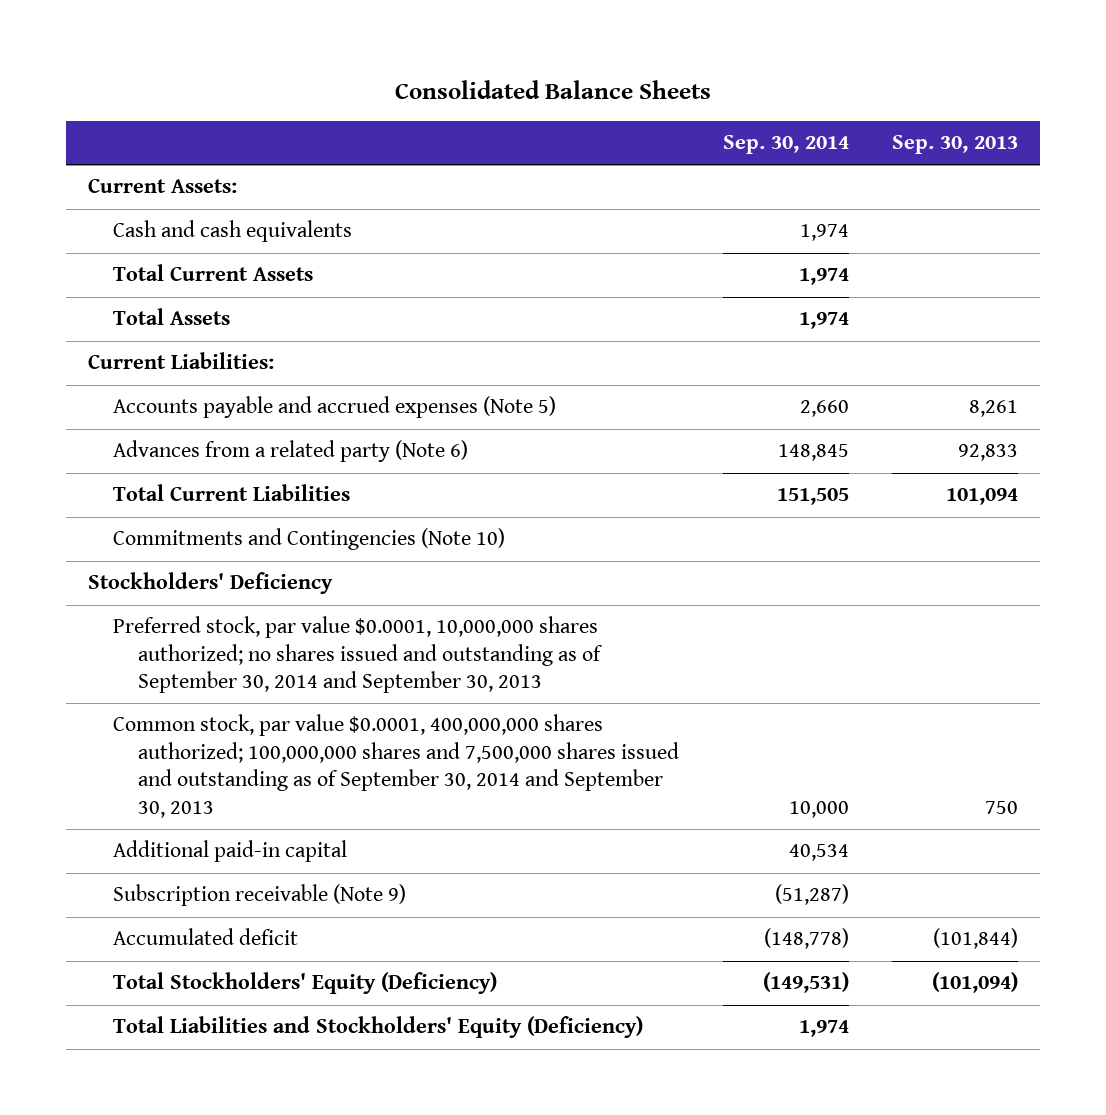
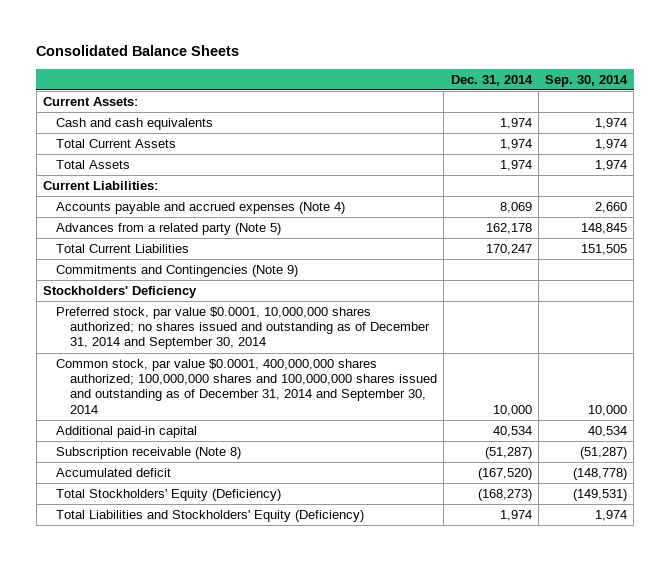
[892,134,1019,154] Sep. 30, 2013 -> none
none -> [450,74,533,86] Dec. 31, 2014
[112,396,556,419] Accounts payable and accrued expenses (Note 5) -> [56,202,346,215] Accounts payable and accrued expenses (Note 4)
[112,440,468,463] Advances from a related party (Note 6) -> [56,223,282,236] Advances from a related party (Note 5)
[112,528,505,551] Commitments and Contingencies (Note 10) -> [56,265,299,278] Commitments and Contingencies (Note 9)
[112,616,604,694] Preferred stock, par value $0.0001, 10,000,000 shares authorized; no shares issued and outstanding as of September 30, 2014 and September 30, 2013 -> [56,307,431,350] Preferred stock, par value $0.0001, 10,000,000 shares authorized; no shares issued and outstanding as of December 31, 2014 and September 30, 2014
[112,714,680,818] Common stock, par value $0.0001, 400,000,000 shares authorized; 100,000,000 shares and 7,500,000 shares issued and outstanding as of September 30, 2014 and September 30, 2013 -> [56,359,438,414] Common stock, par value $0.0001, 400,000,000 shares authorized; 100,000,000 shares and 100,000,000 shares issued and outstanding as of December 31, 2014 and September 30, 2014
[112,884,406,907] Subscription receivable (Note 9) -> [56,447,242,460] Subscription receivable (Note 8)

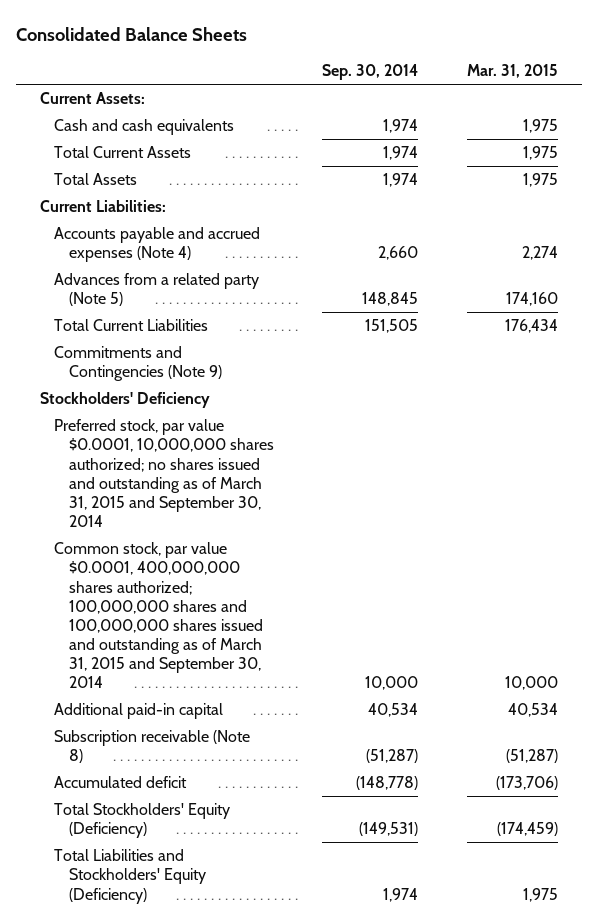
[450,74,533,86] Dec. 31, 2014 -> none
none -> [466,64,558,79] Mar. 31, 2015
[56,307,431,350] Preferred stock, par value $0.0001, 10,000,000 shares authorized; no shares issued and outstanding as of December 31, 2014 and September 30, 2014 -> [54,419,274,528] Preferred stock, par value $0.0001, 10,000,000 shares authorized; no shares issued and outstanding as of March 31, 2015 and September 30, 2014
[56,359,438,414] Common stock, par value $0.0001, 400,000,000 shares authorized; 100,000,000 shares and 100,000,000 shares issued and outstanding as of December 31, 2014 and September 30, 2014 -> [54,542,263,689] Common stock, par value $0.0001, 400,000,000 shares authorized; 100,000,000 shares and 100,000,000 shares issued and outstanding as of March 31, 2015 and September 30, 2014

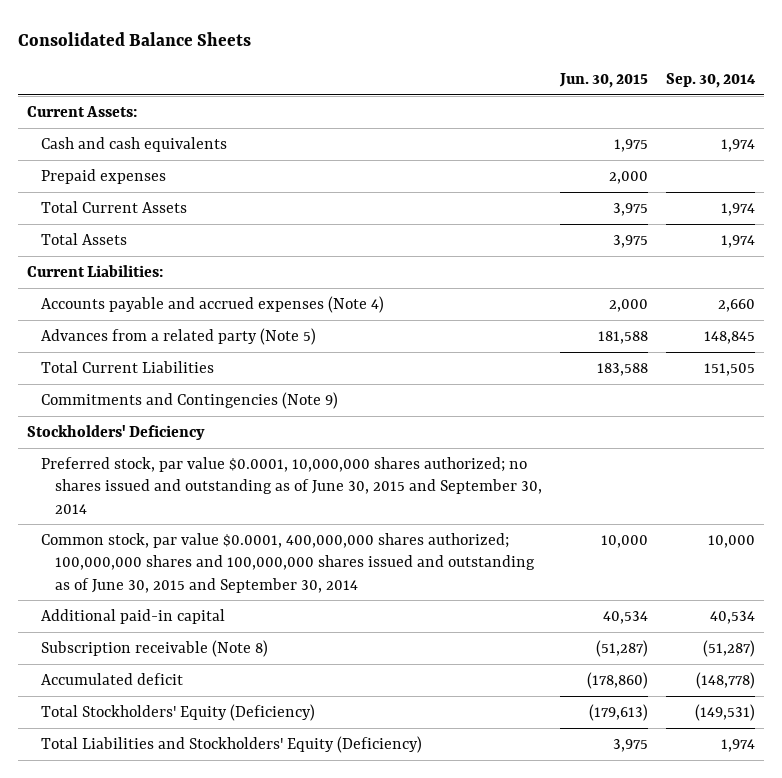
[466,64,558,79] Mar. 31, 2015 -> none
none -> [559,72,649,88] Jun. 30, 2015
none -> [41,168,167,184] Prepaid expenses
[54,419,274,528] Preferred stock, par value $0.0001, 10,000,000 shares authorized; no shares issued and outstanding as of March 31, 2015 and September 30, 2014 -> [41,456,543,514] Preferred stock, par value $0.0001, 10,000,000 shares authorized; no shares issued and outstanding as of June 30, 2015 and September 30, 2014
[54,542,263,689] Common stock, par value $0.0001, 400,000,000 shares authorized; 100,000,000 shares and 100,000,000 shares issued and outstanding as of March 31, 2015 and September 30, 2014 -> [41,532,536,593] Common stock, par value $0.0001, 400,000,000 shares authorized; 100,000,000 shares and 100,000,000 shares issued and outstanding as of June 30, 2015 and September 30, 2014

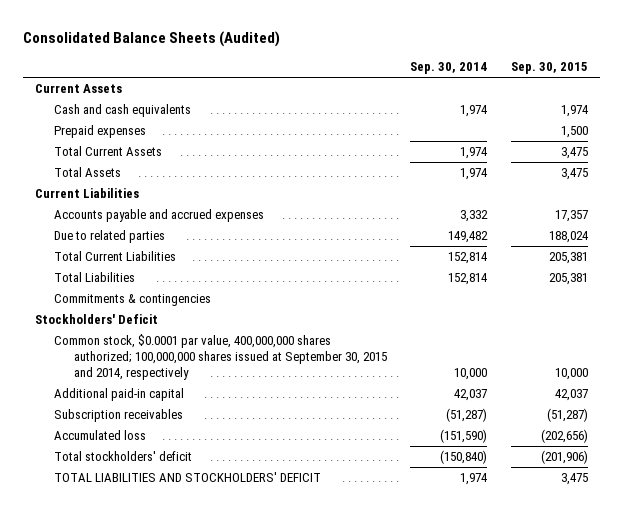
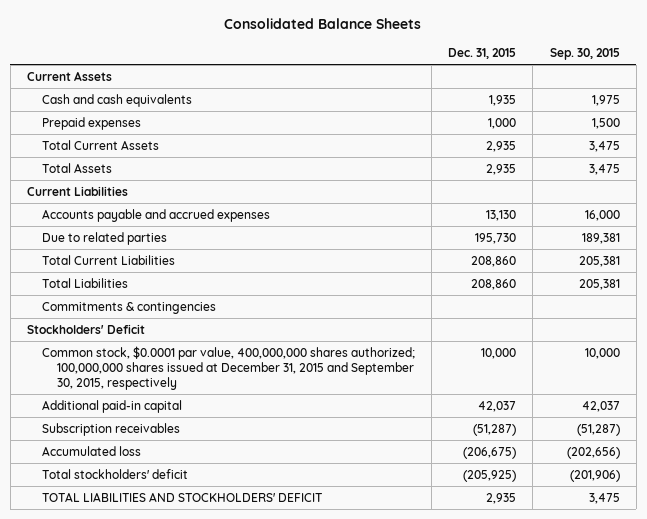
[22,31,280,48] Consolidated Balance Sheets (Audited) -> [224,18,422,30] Consolidated Balance Sheets
[410,62,488,75] Sep. 30, 2014 -> none
none -> [448,48,517,60] Dec. 31, 2015
[560,105,589,118] 1,974 -> [591,94,620,106] 1,975
[554,210,588,223] 17,357 -> [584,209,620,221] 16,000
[548,231,589,244] 188,024 -> [581,232,620,244] 189,381
[54,334,387,380] Common stock, $0.0001 par value, 400,000,000 shares authorized; 100,000,000 shares issued at September 30, 2015 and 2014, respectively -> [41,345,415,390] Common stock, $0.0001 par value, 400,000,000 shares authorized; 100,000,000 shares issued at December 31, 2015 and September 30, 2015, respectively

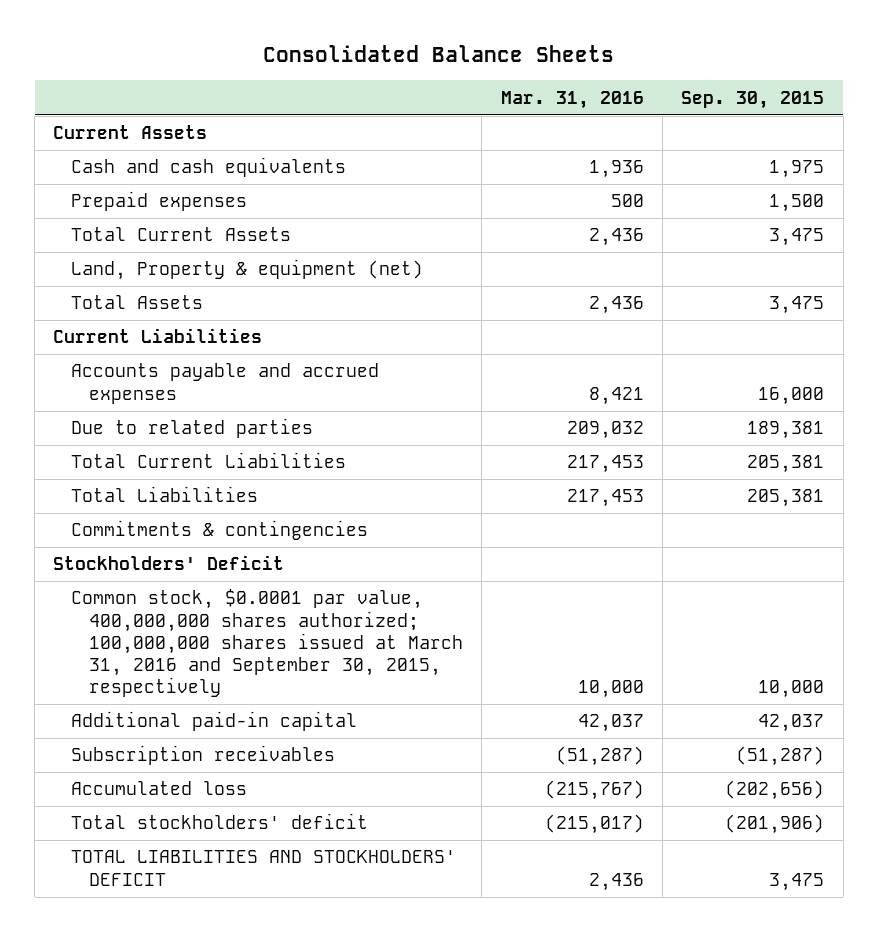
[448,48,517,60] Dec. 31, 2015 -> none
none -> [500,90,644,109] Mar. 31, 2016
none -> [71,259,424,281] Land, Property & equipment (net)
[41,345,415,390] Common stock, $0.0001 par value, 400,000,000 shares authorized; 100,000,000 shares issued at December 31, 2015 and September 30, 2015, respectively -> [71,589,463,698] Common stock, $0.0001 par value, 400,000,000 shares authorized; 100,000,000 shares issued at March 31, 2016 and September 30, 2015, respectively

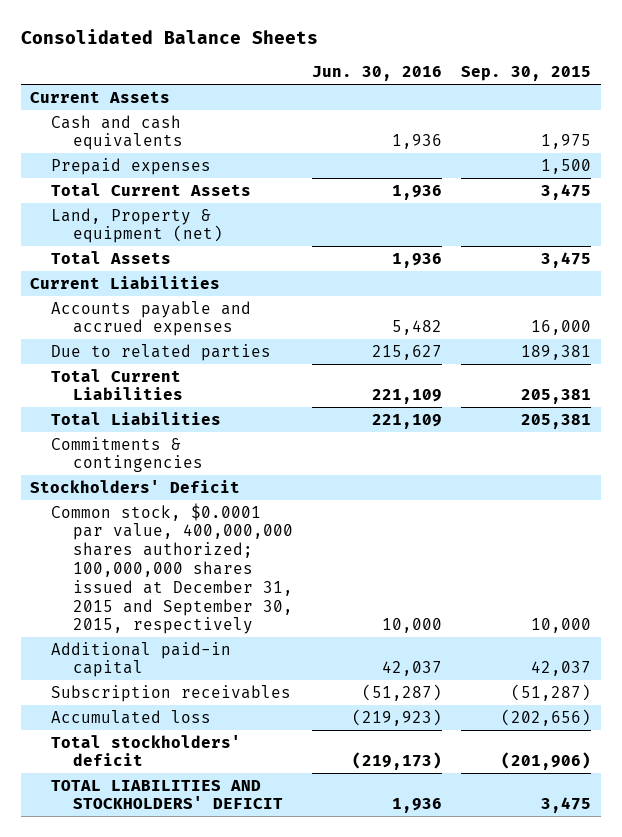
[500,90,644,109] Mar. 31, 2016 -> none
none -> [311,66,442,82] Jun. 30, 2016
[71,589,463,698] Common stock, $0.0001 par value, 400,000,000 shares authorized; 100,000,000 shares issued at March 31, 2016 and September 30, 2015, respectively -> [51,502,293,635] Common stock, $0.0001 par value, 400,000,000 shares authorized; 100,000,000 shares issued at December 31, 2015 and September 30, 2015, respectively

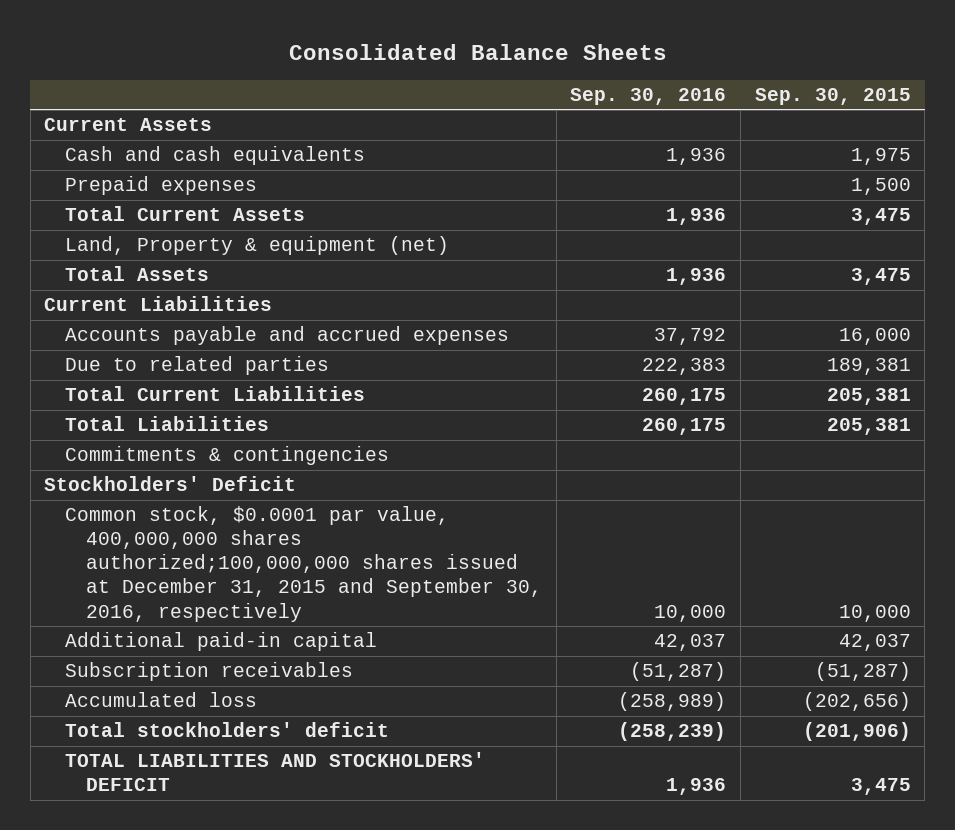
[311,66,442,82] Jun. 30, 2016 -> none
none -> [570,87,727,105] Sep. 30, 2016
[51,502,293,635] Common stock, $0.0001 par value, 400,000,000 shares authorized; 100,000,000 shares issued at December 31, 2015 and September 30, 2015, respectively -> [65,506,543,622] Common stock, $0.0001 par value, 400,000,000 shares authorized;100,000,000 shares issued at December 31, 2015 and September 30, 2016, respectively

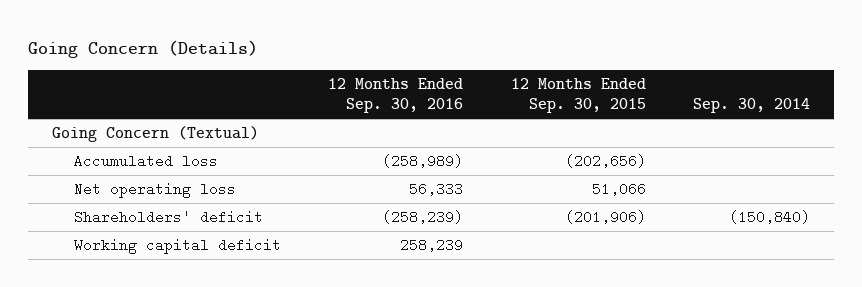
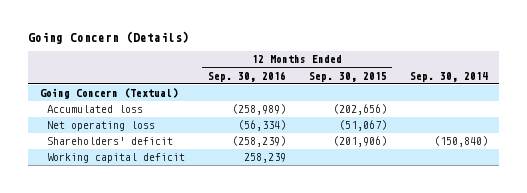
[409,181,464,196] 56,333 -> [237,120,286,132] (56,334)
[591,181,646,196] 51,066 -> [338,120,387,132] (51,067)

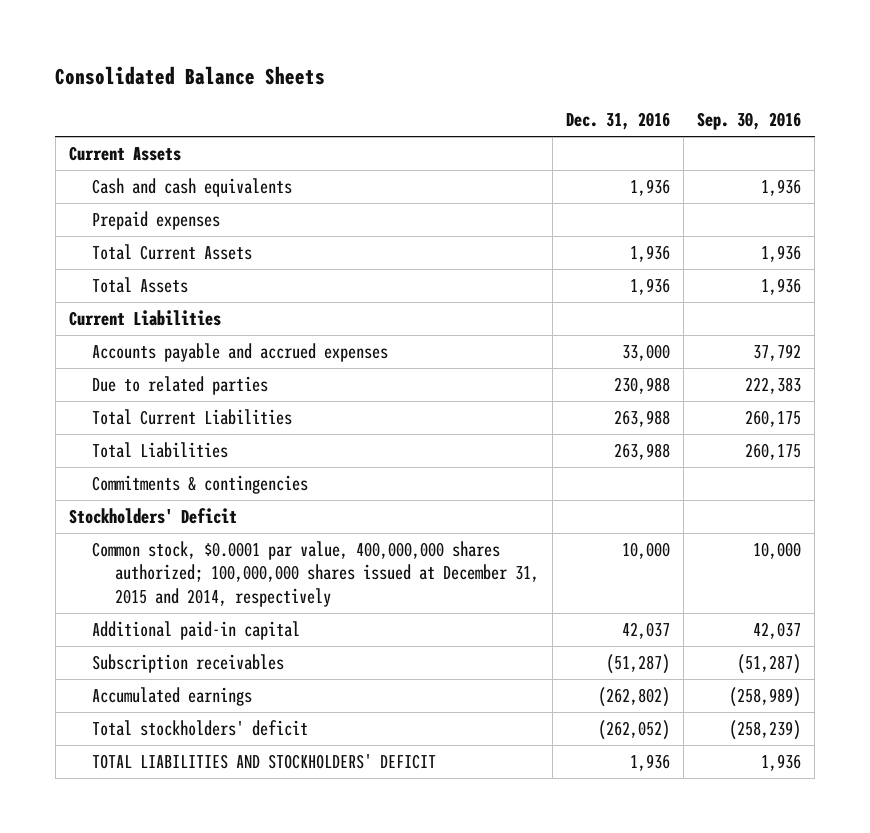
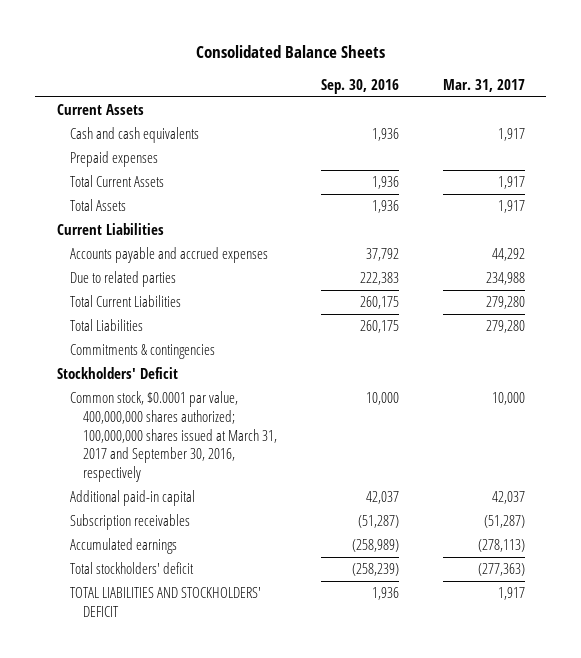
[565,112,670,131] Dec. 31, 2016 -> none
none -> [442,79,525,93] Mar. 31, 2017
[91,541,539,607] Common stock, $0.0001 par value, 400,000,000 shares authorized; 100,000,000 shares issued at December 31, 2015 and 2014, respectively -> [69,391,278,483] Common stock, $0.0001 par value, 400,000,000 shares authorized; 100,000,000 shares issued at March 31, 2017 and September 30, 2016, respectively

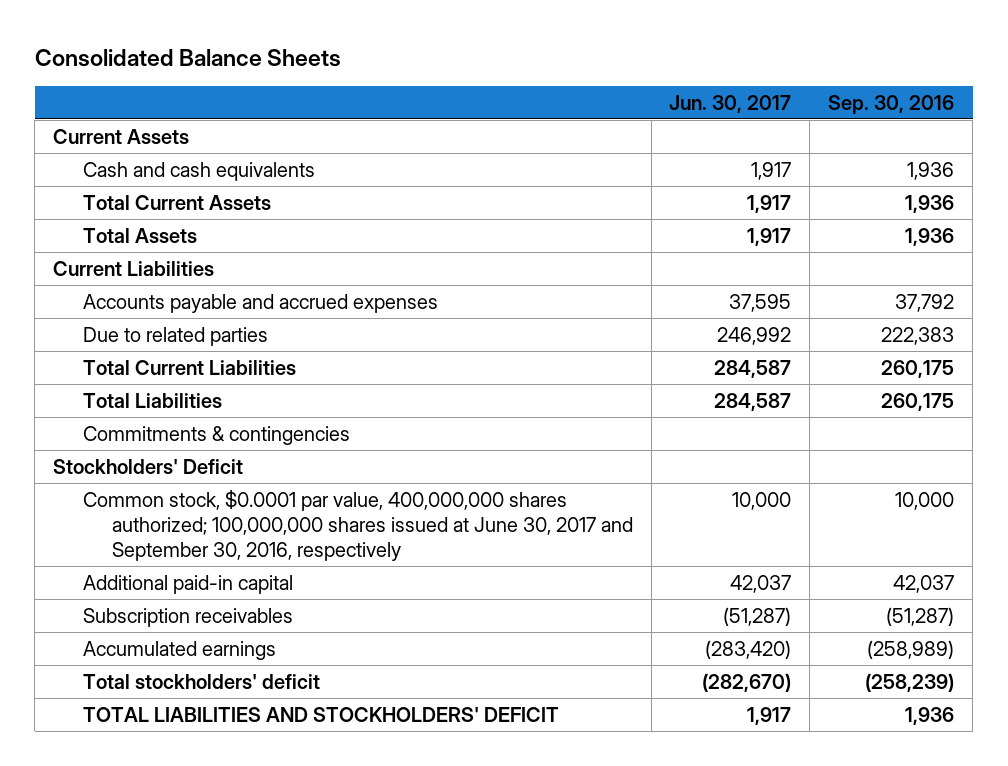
[442,79,525,93] Mar. 31, 2017 -> none
none -> [669,94,792,113] Jun. 30, 2017
[69,151,158,168] Prepaid expenses -> none
[69,391,278,483] Common stock, $0.0001 par value, 400,000,000 shares authorized; 100,000,000 shares issued at March 31, 2017 and September 30, 2016, respectively -> [82,489,633,561] Common stock, $0.0001 par value, 400,000,000 shares authorized; 100,000,000 shares issued at June 30, 2017 and September 30, 2016, respectively

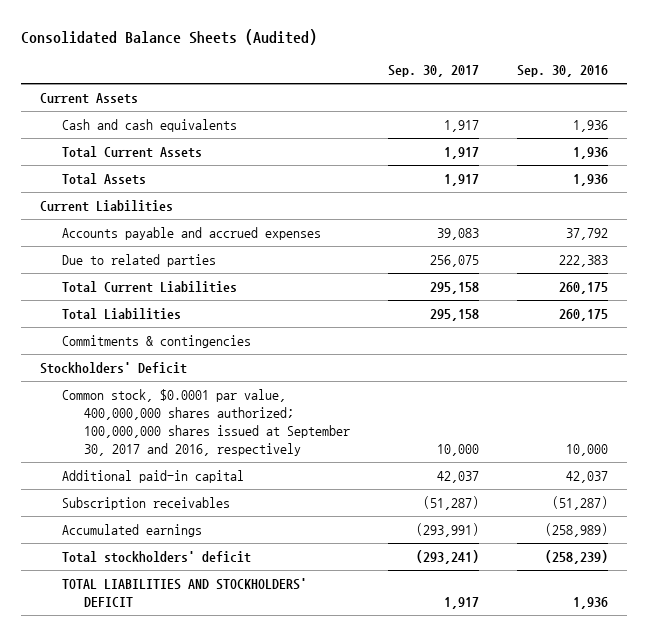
[34,48,341,67] Consolidated Balance Sheets -> [20,29,317,46] Consolidated Balance Sheets (Audited)
[669,94,792,113] Jun. 30, 2017 -> none
none -> [387,64,479,77] Sep. 30, 2017
[82,489,633,561] Common stock, $0.0001 par value, 400,000,000 shares authorized; 100,000,000 shares issued at June 30, 2017 and September 30, 2016, respectively -> [61,388,350,456] Common stock, $0.0001 par value, 400,000,000 shares authorized; 100,000,000 shares issued at September 30, 2017 and 2016, respectively

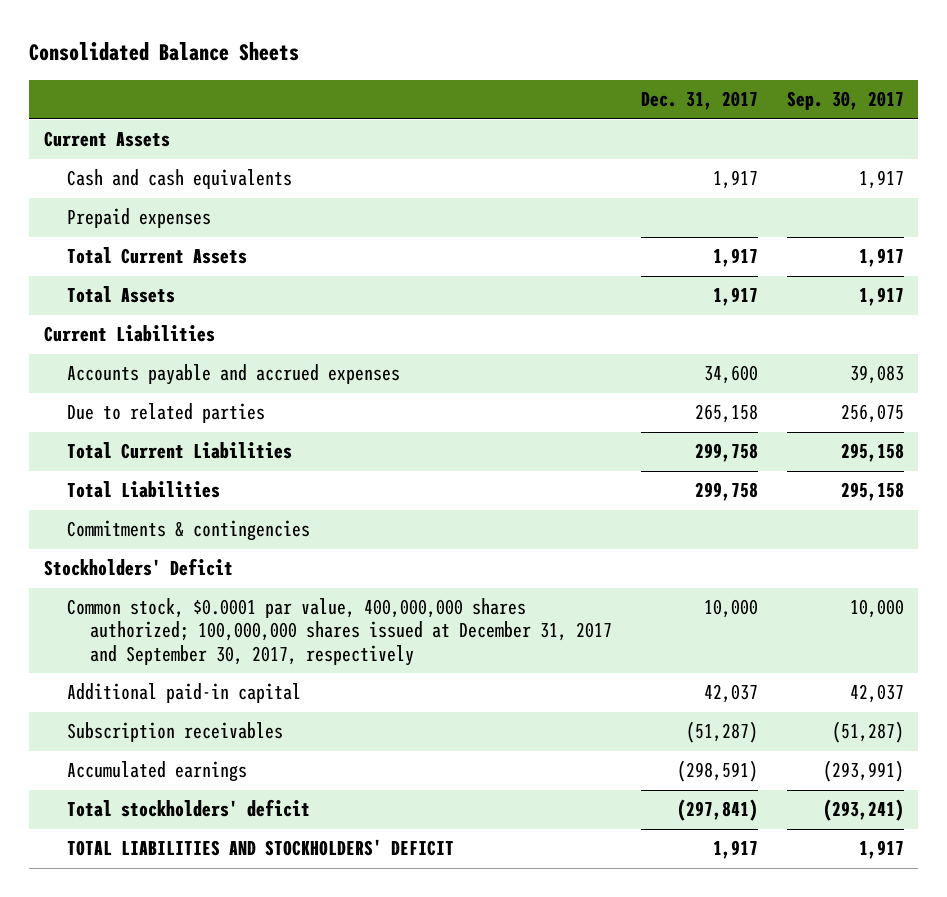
[20,29,317,46] Consolidated Balance Sheets (Audited) -> [29,42,300,62] Consolidated Balance Sheets
[517,64,609,77] Sep. 30, 2016 -> none
none -> [640,91,758,111] Dec. 31, 2017
none -> [66,208,211,229] Prepaid expenses
[61,388,350,456] Common stock, $0.0001 par value, 400,000,000 shares authorized; 100,000,000 shares issued at September 30, 2017 and 2016, respectively -> [66,598,612,666] Common stock, $0.0001 par value, 400,000,000 shares authorized; 100,000,000 shares issued at December 31, 2017 and September 30, 2017, respectively

